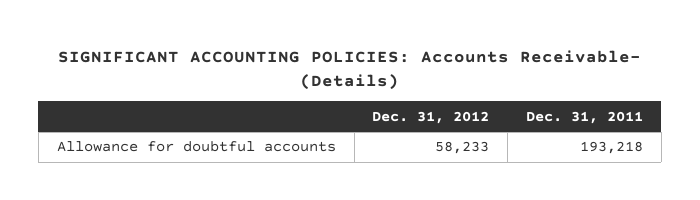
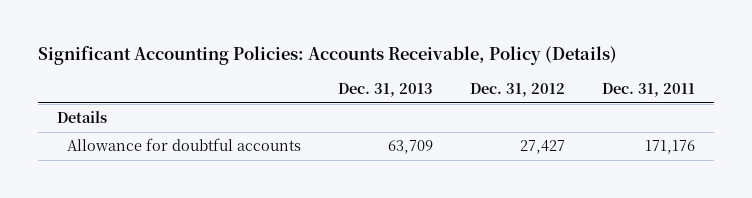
[57,50,641,91] SIGNIFICANT ACCOUNTING POLICIES: Accounts Receivable- (Details) -> [38,46,618,66] Significant Accounting Policies: Accounts Receivable, Policy (Details)
none -> [338,82,434,97] Dec. 31, 2013
none -> [56,111,107,124] Details
[435,141,490,155] 58,233 -> [520,140,566,155] 27,427
[579,141,643,155] 193,218 -> [645,140,696,155] 171,176

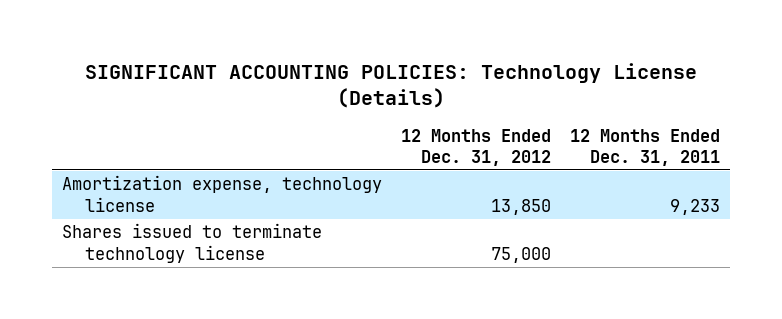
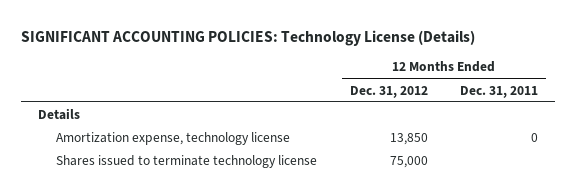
none -> [37,108,80,121] Details
[670,198,721,215] 9,233 -> [531,133,539,143] 0

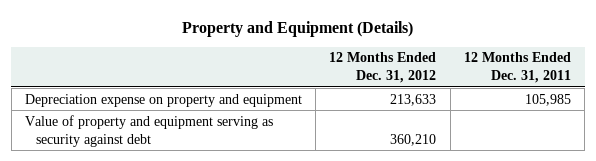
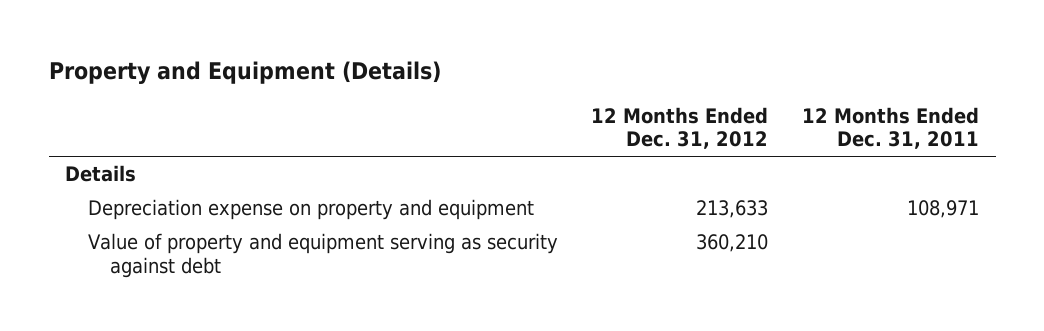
none -> [65,165,137,183] Details
[524,93,571,106] 105,985 -> [906,200,979,219] 108,971

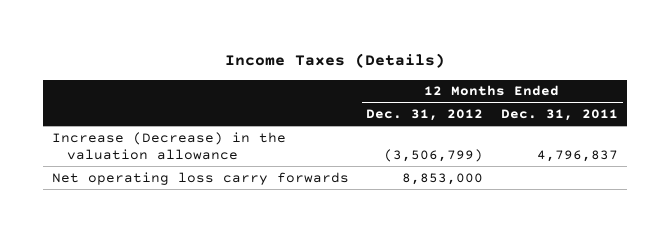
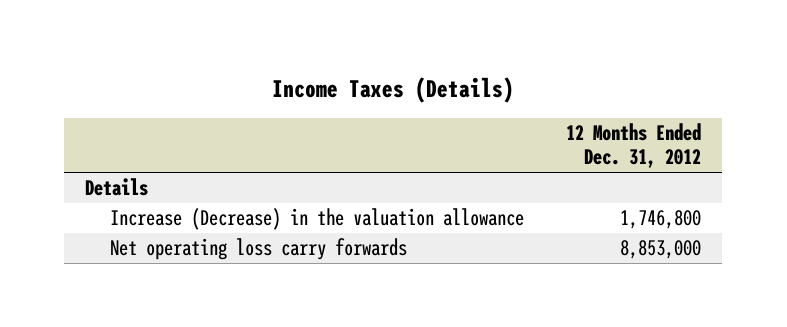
[501,109,619,122] Dec. 31, 2011 -> none
none -> [85,178,149,197] Details
[384,148,484,162] (3,506,799) -> [620,210,702,230] 1,746,800

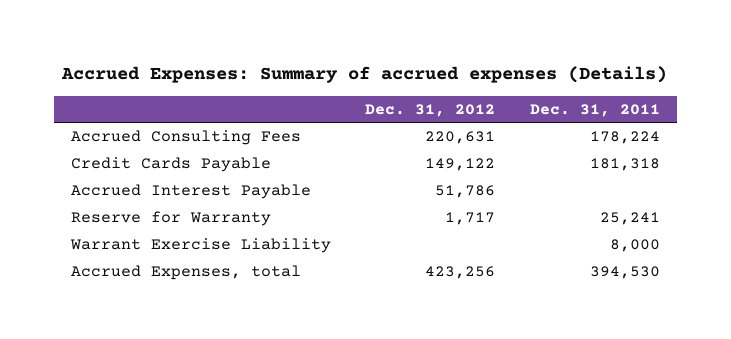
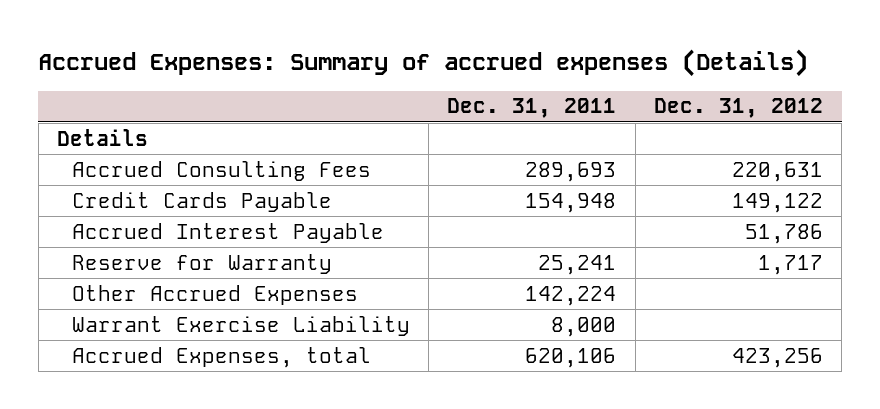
none -> [56,128,148,146] Details
[590,131,661,145] 178,224 -> [525,161,617,182] 289,693
[590,158,661,172] 181,318 -> [525,192,617,213] 154,948
none -> [71,284,358,305] Other Accrued Expenses
[590,266,661,280] 394,530 -> [525,347,617,368] 620,106

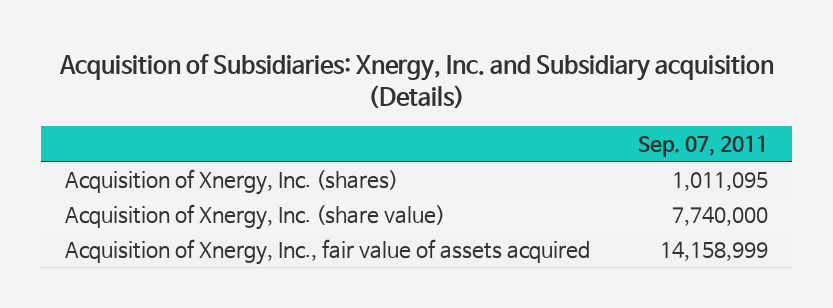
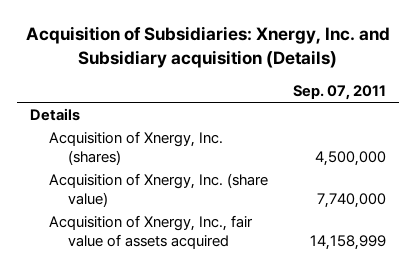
none -> [29,107,80,121] Details
[672,172,769,192] 1,011,095 -> [315,151,387,167] 4,500,000

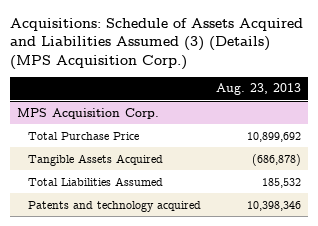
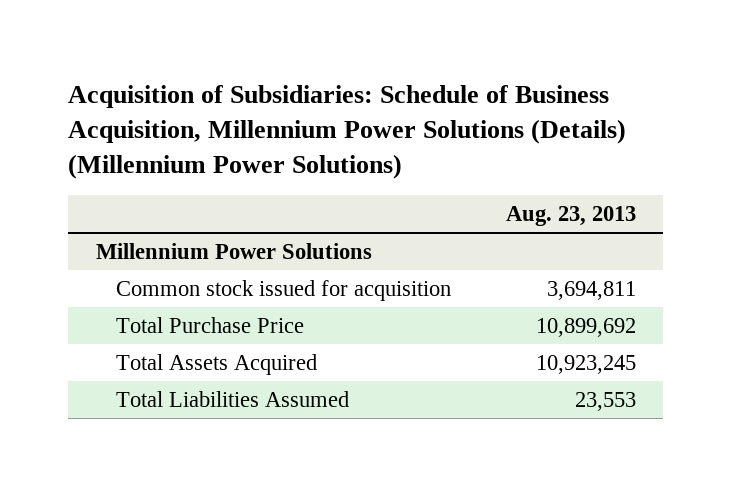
[9,18,303,70] Acquisitions: Schedule of Assets Acquired and Liabilities Assumed (3) (Details) (MPS Acquisition Corp.) -> [68,85,627,180] Acquisition of Subsidiaries: Schedule of Business Acquisition, Millennium Power Solutions (Details) (Millennium Power Solutions)
[16,107,159,119] MPS Acquisition Corp. -> none
none -> [95,242,372,259] Millennium Power Solutions
none -> [115,279,451,301] Common stock issued for acquisition
[27,200,201,212] Patents and technology acquired -> none
[27,153,163,166] Tangible Assets Acquired -> [115,353,317,375] Total Assets Acquired
[251,153,301,166] (686,878) -> [535,354,636,374] 10,923,245
[261,177,301,188] 185,532 -> [574,391,636,411] 23,553

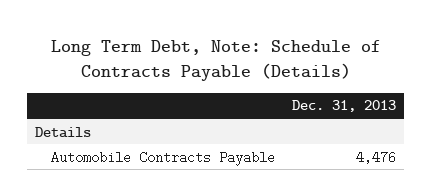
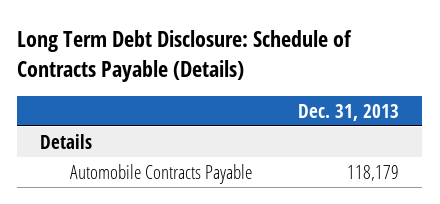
[50,39,381,81] Long Term Debt, Note: Schedule of Contracts Payable (Details) -> [17,30,353,82] Long Term Debt Disclosure: Schedule of Contracts Payable (Details)
[355,150,396,164] 4,476 -> [347,164,400,181] 118,179

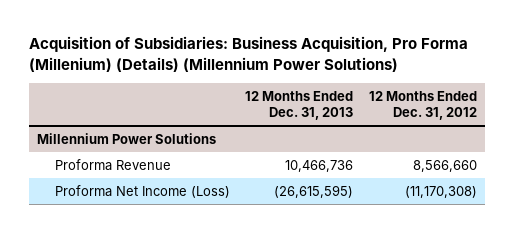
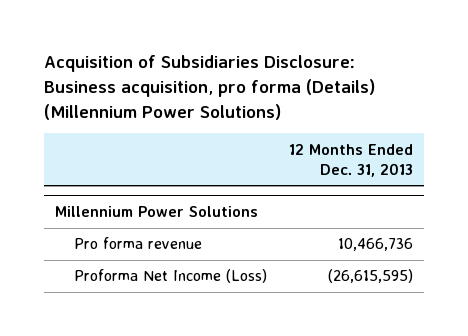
[28,36,468,72] Acquisition of Subsidiaries: Business Acquisition, Pro Forma (Millenium) (Details) (Millennium Power Solutions) -> [43,55,375,120] Acquisition of Subsidiaries Disclosure: Business acquisition, pro forma (Details) (Millennium Power Solutions)
[368,90,477,121] 12 Months Ended Dec. 31, 2012 -> none
[54,158,171,171] Proforma Revenue -> [74,237,203,250] Pro forma revenue

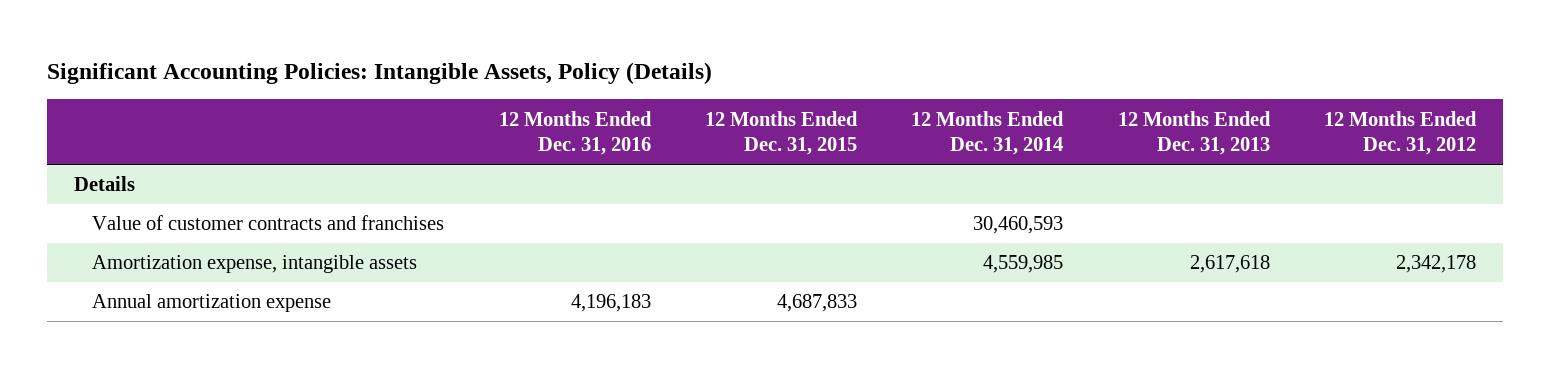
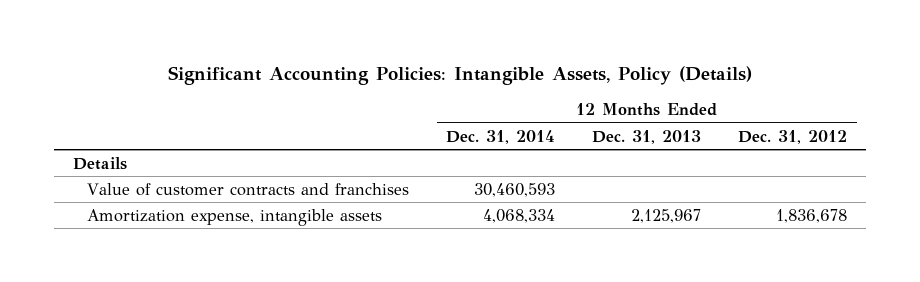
[498,110,652,156] 12 Months Ended Dec. 31, 2016 -> none
[705,110,859,156] 12 Months Ended Dec. 31, 2015 -> none
[92,294,332,313] Annual amortization expense -> none
[983,255,1064,274] 4,559,985 -> [482,208,555,223] 4,068,334
[1189,255,1270,274] 2,617,618 -> [631,208,702,223] 2,125,967
[1396,255,1477,274] 2,342,178 -> [776,208,848,223] 1,836,678

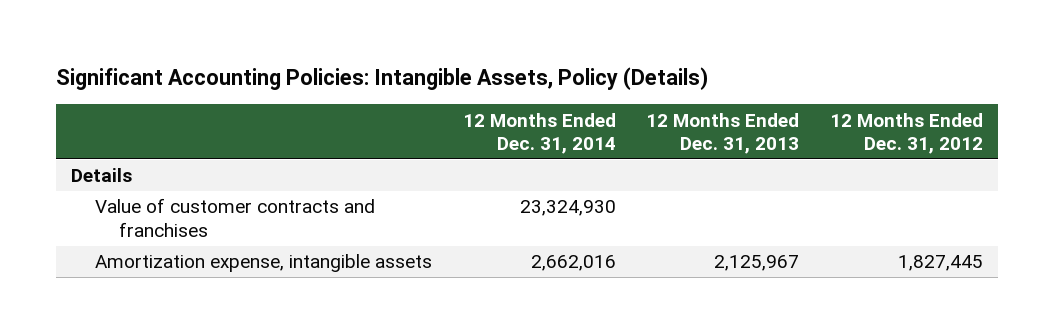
[473,182,555,197] 30,460,593 -> [519,200,616,217] 23,324,930
[482,208,555,223] 4,068,334 -> [530,255,616,272] 2,662,016
[776,208,848,223] 1,836,678 -> [897,255,983,272] 1,827,445

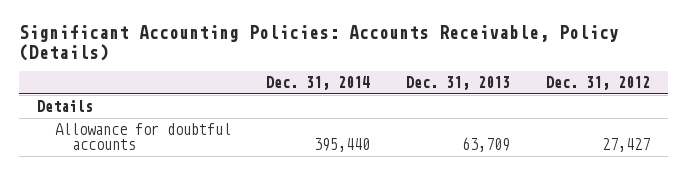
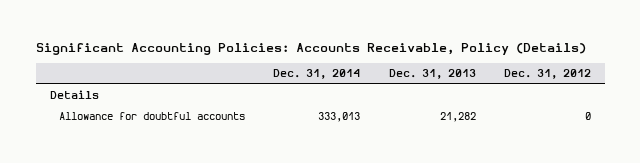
[314,138,371,153] 395,440 -> [318,112,361,123] 333,013
[461,137,510,153] 63,709 -> [439,112,476,123] 21,282
[601,138,650,153] 27,427 -> [584,112,591,121] 0

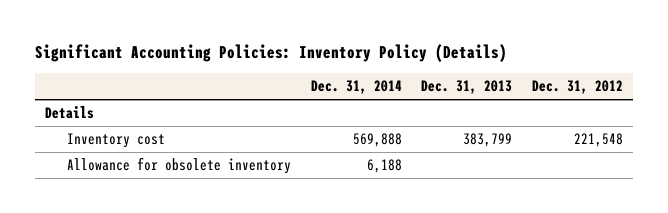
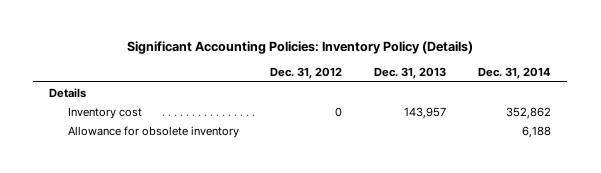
[352,133,402,148] 569,888 -> [506,106,552,119] 352,862
[463,133,513,148] 383,799 -> [404,106,447,119] 143,957
[574,133,624,148] 221,548 -> [335,106,343,117] 0

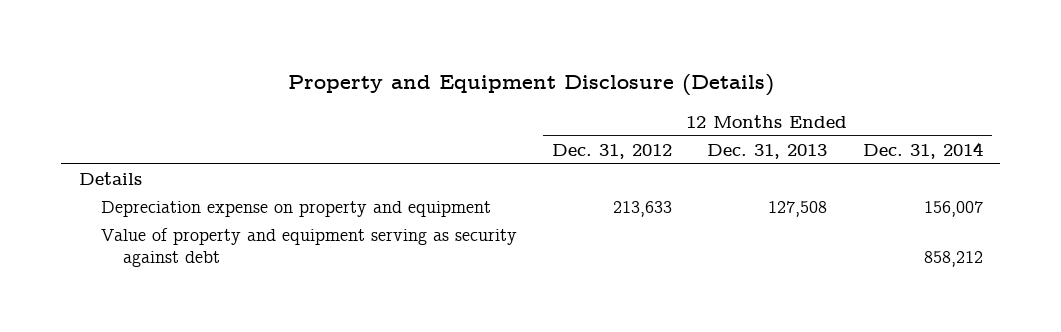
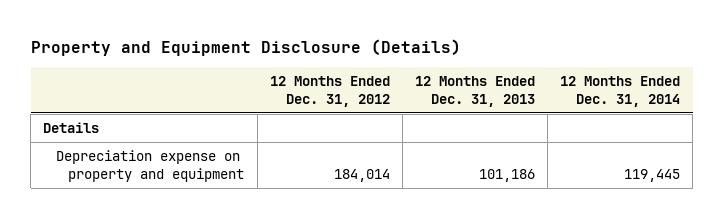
[100,228,517,267] Value of property and equipment serving as security against debt -> none
[612,201,672,218] 213,633 -> [333,169,390,183] 184,014
[768,201,828,218] 127,508 -> [478,169,535,183] 101,186
[923,201,983,218] 156,007 -> [624,169,681,183] 119,445

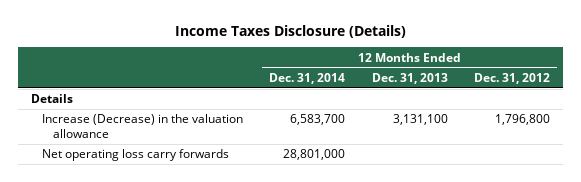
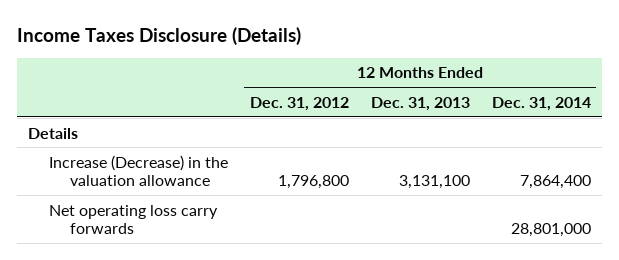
[290,114,346,126] 6,583,700 -> [519,175,591,190] 7,864,400

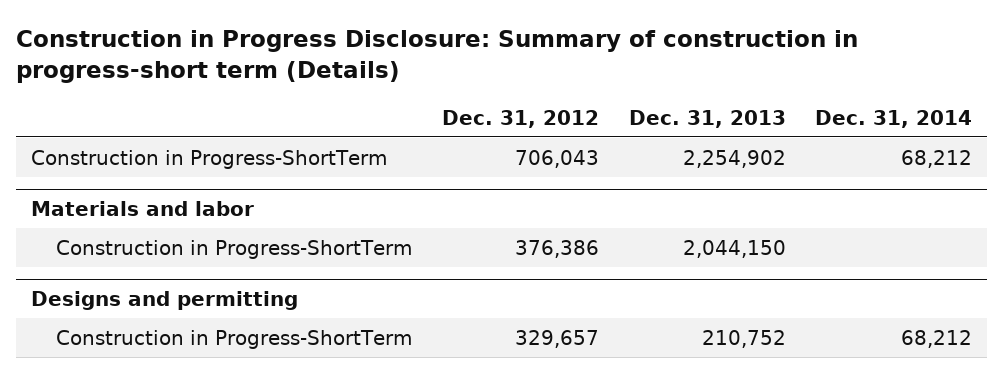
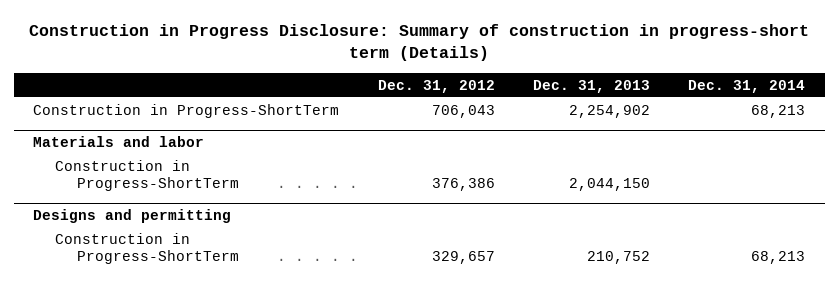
[901,149,973,168] 68,212 -> [751,104,806,118] 68,213
[901,329,973,348] 68,212 -> [751,250,806,264] 68,213

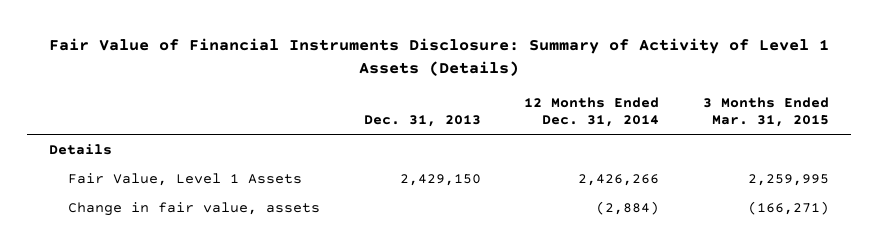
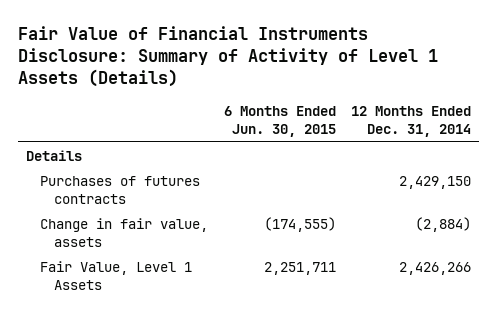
[363,115,481,128] Dec. 31, 2013 -> none
[702,96,829,128] 3 Months Ended Mar. 31, 2015 -> none
none -> [223,106,336,138] 6 Months Ended Jun. 30, 2015
none -> [40,175,201,204] Purchases of futures contracts
[68,172,303,186] Fair Value, Level 1 Assets -> [40,260,193,290] Fair Value, Level 1 Assets

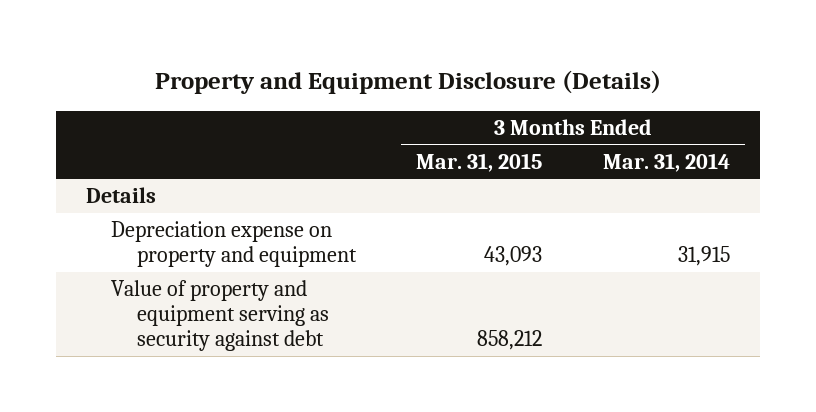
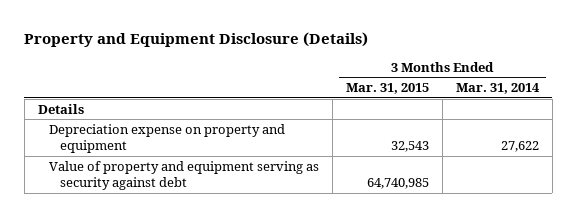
[484,246,543,267] 43,093 -> [390,141,429,153] 32,543
[677,246,730,267] 31,915 -> [500,141,539,153] 27,622
[477,330,543,351] 858,212 -> [366,178,429,190] 64,740,985

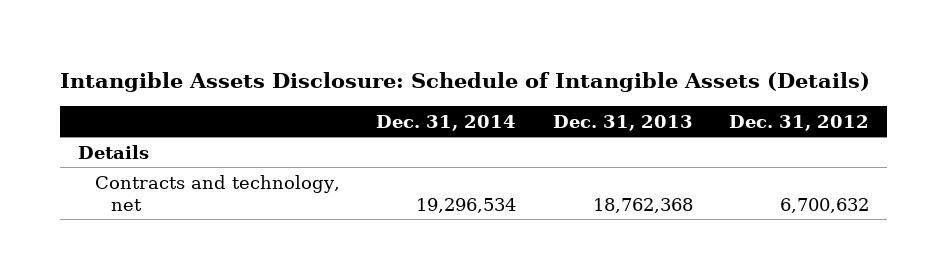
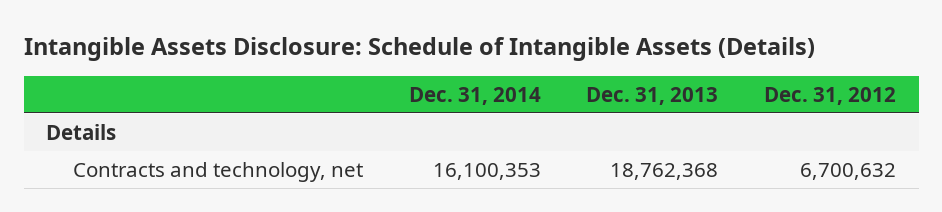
[416,197,517,213] 19,296,534 -> [432,163,541,181] 16,100,353

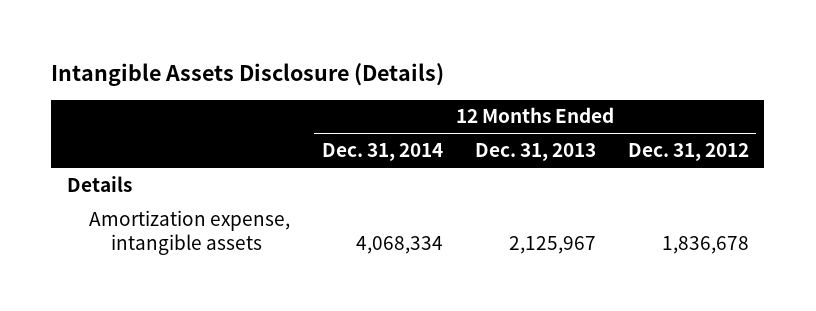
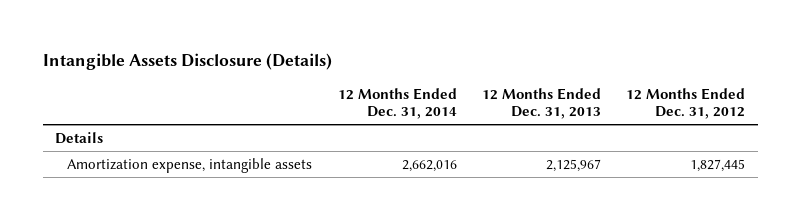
[355,235,443,254] 4,068,334 -> [401,159,457,172] 2,662,016
[661,235,749,254] 1,836,678 -> [689,158,745,172] 1,827,445

